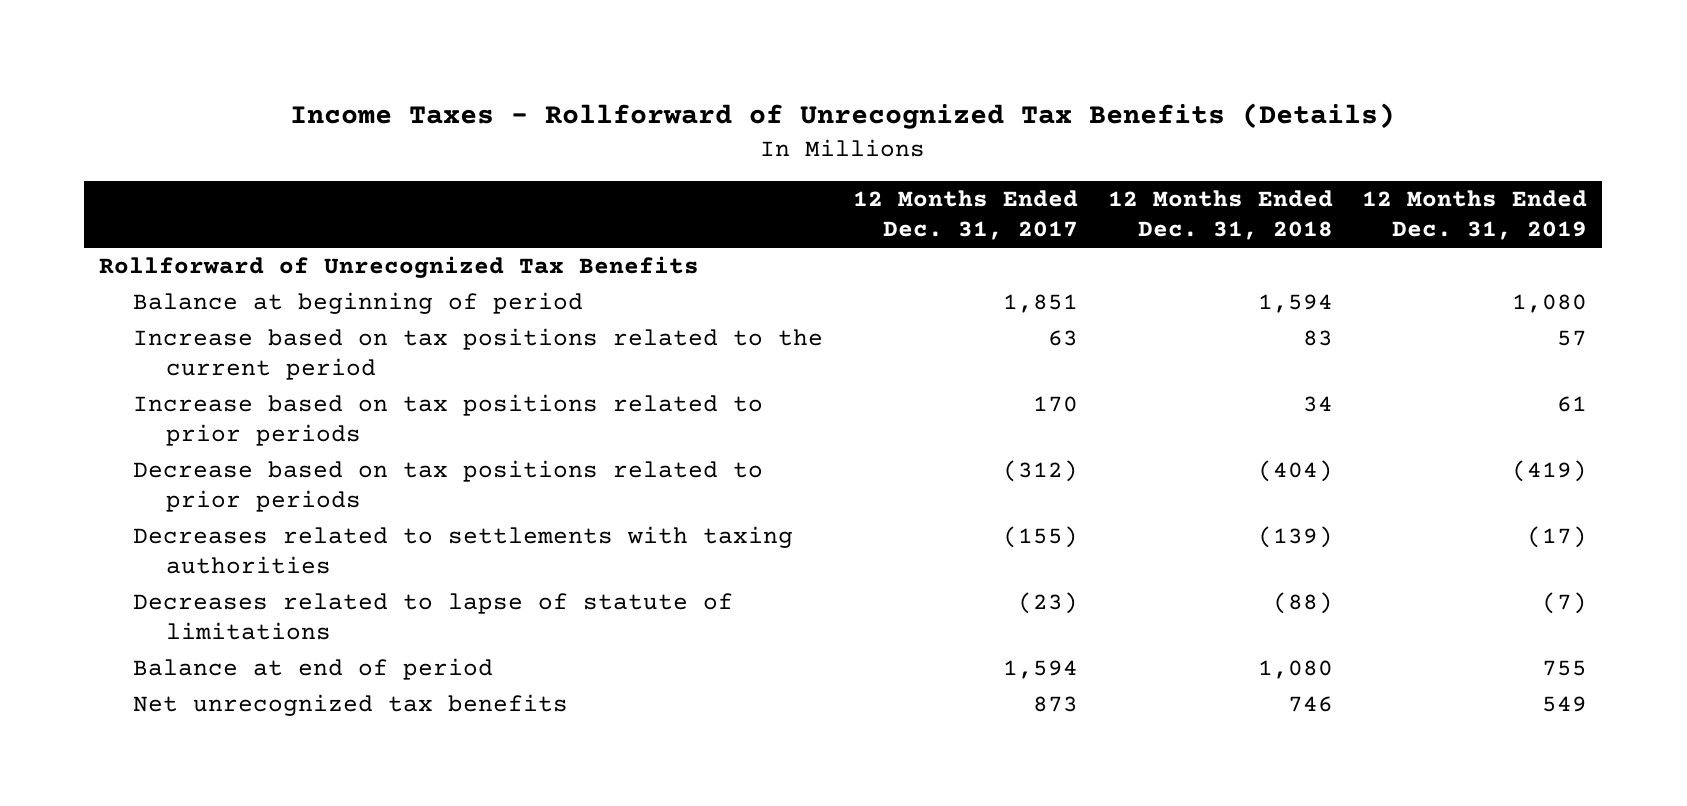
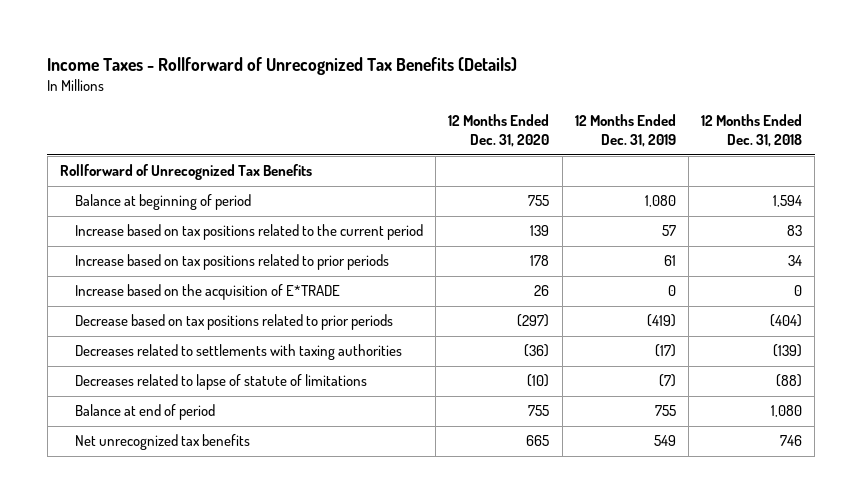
[852,190,1078,241] 12 Months Ended Dec. 31, 2017 -> none
none -> [448,114,550,148] 12 Months Ended Dec. 31, 2020
none -> [74,284,340,301] Increase based on the acquisition of E*TRADE

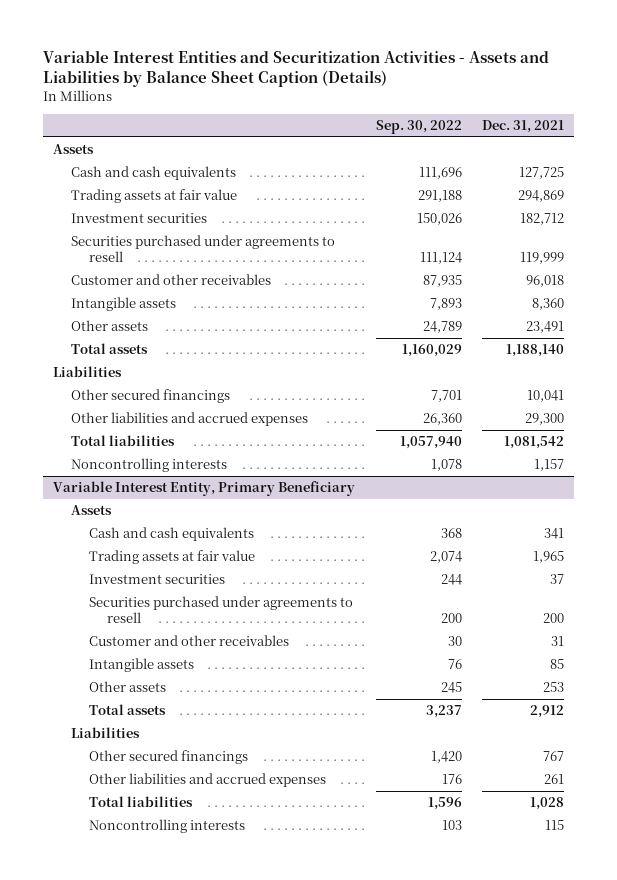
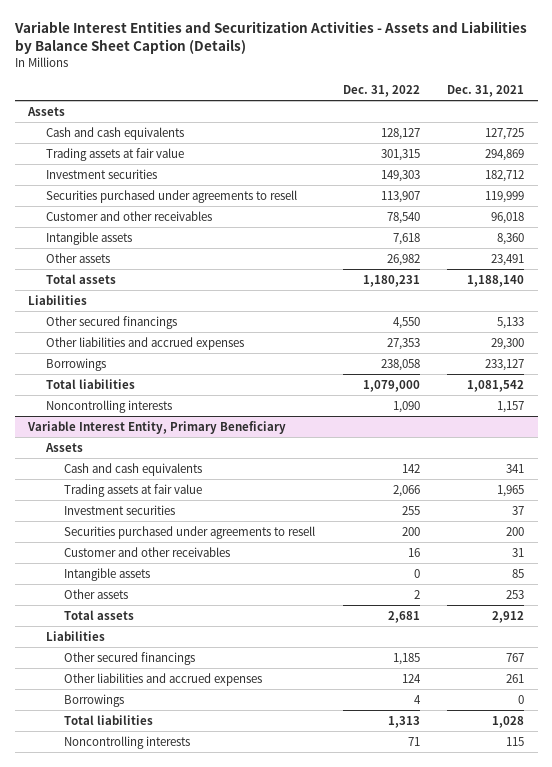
[375,120,462,135] Sep. 30, 2022 -> none
none -> [342,84,420,97] Dec. 31, 2022
[527,390,565,403] 10,041 -> [496,316,524,329] 5,133
none -> [46,357,107,371] Borrowings
none -> [64,693,125,707] Borrowings

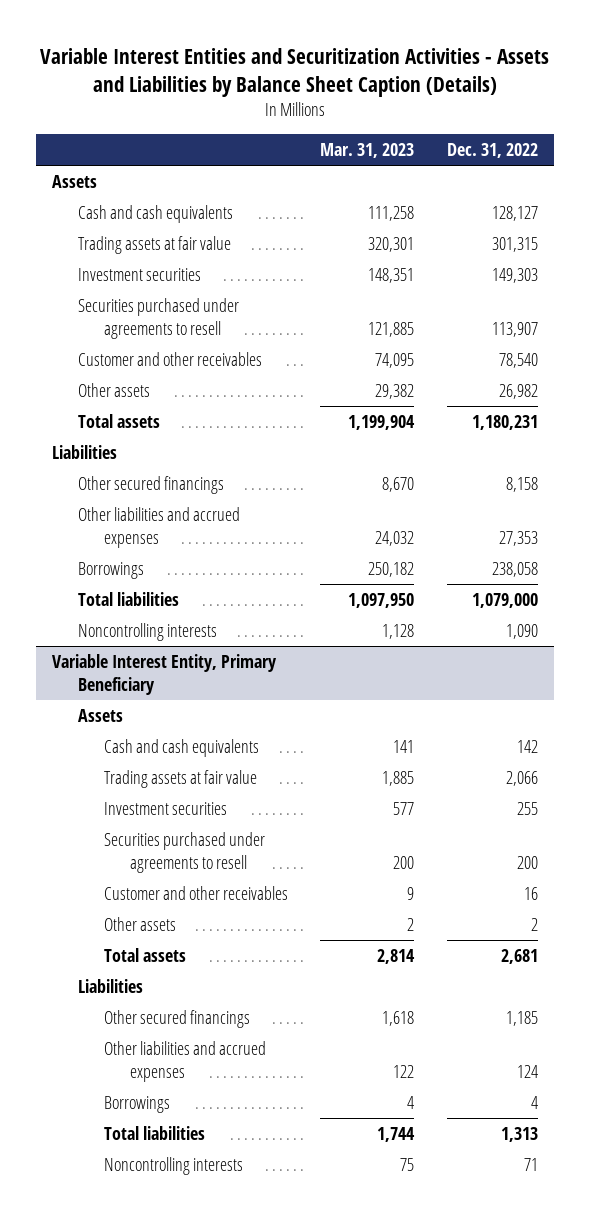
[446,84,524,97] Dec. 31, 2021 -> none
none -> [320,143,415,159] Mar. 31, 2023
[46,231,133,245] Intangible assets -> none
[392,316,420,329] 4,550 -> [506,476,539,492] 8,158
[64,567,151,581] Intangible assets -> none

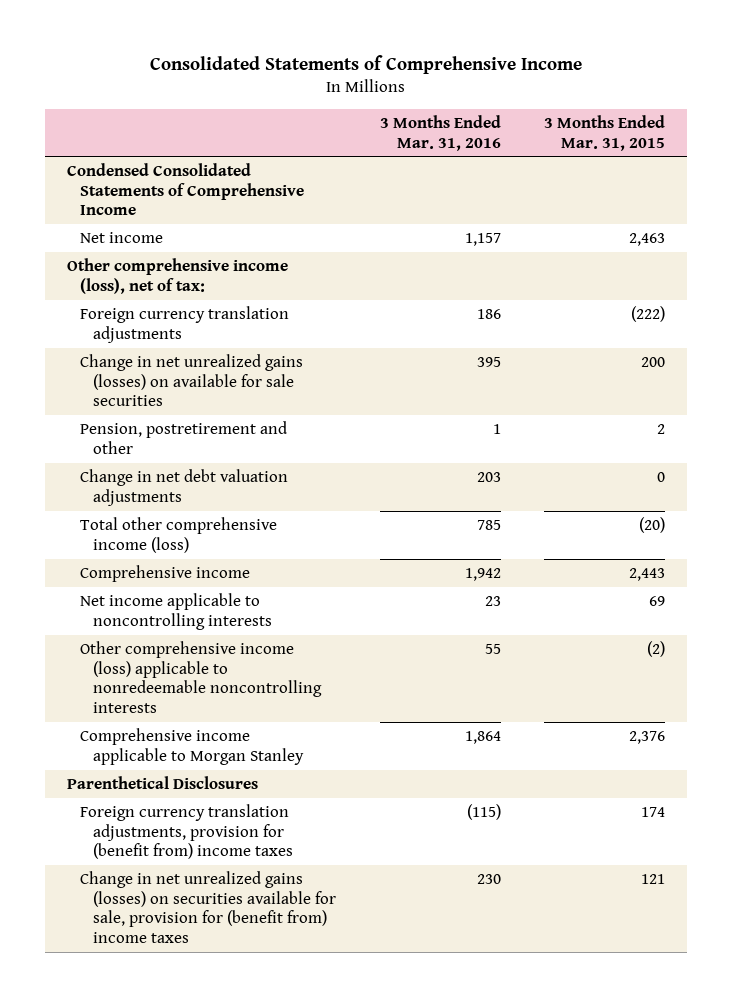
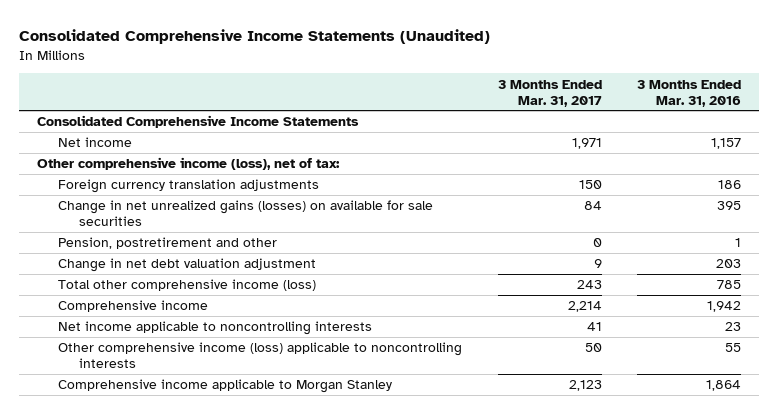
[149,55,582,75] Consolidated Statements of Comprehensive Income -> [19,28,491,44] Consolidated Comprehensive Income Statements (Unaudited)
[544,114,666,151] 3 Months Ended Mar. 31, 2015 -> none
none -> [497,79,602,107] 3 Months Ended Mar. 31, 2017
[66,163,304,216] Condensed Consolidated Statements of Comprehensive Income -> [37,115,360,129] Consolidated Comprehensive Income Statements
[79,469,288,506] Change in net debt valuation adjustments -> [57,258,316,273] Change in net debt valuation adjustment
[79,641,323,713] Other comprehensive income (loss) applicable to nonredeemable noncontrolling interests -> [57,342,462,369] Other comprehensive income (loss) applicable to noncontrolling interests
[66,776,258,790] Parenthetical Disclosures -> none
[79,804,294,860] Foreign currency translation adjustments, provision for (benefit from) income taxes -> none
[79,871,337,943] Change in net unrealized gains (losses) on securities available for sale, provision for (benefit from) income taxes -> none

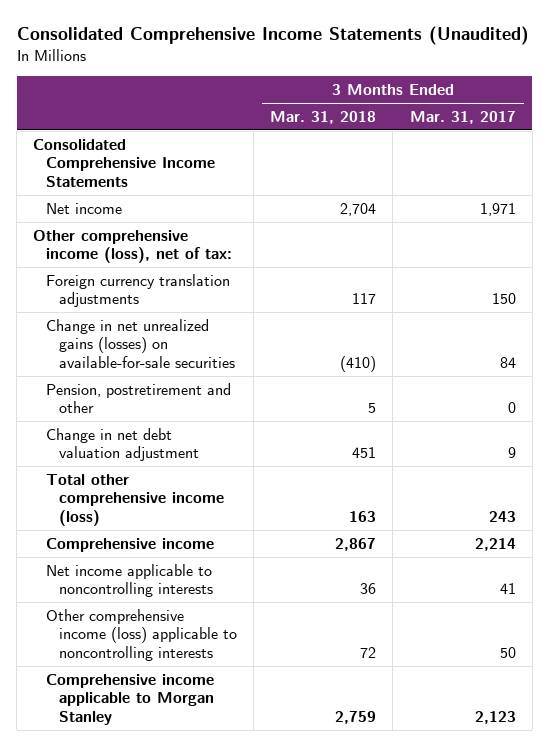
[637,79,742,107] 3 Months Ended Mar. 31, 2016 -> none
none -> [270,110,377,124] Mar. 31, 2018
[57,200,433,227] Change in net unrealized gains (losses) on available for sale securities -> [45,318,235,368] Change in net unrealized gains (losses) on available-for-sale securities

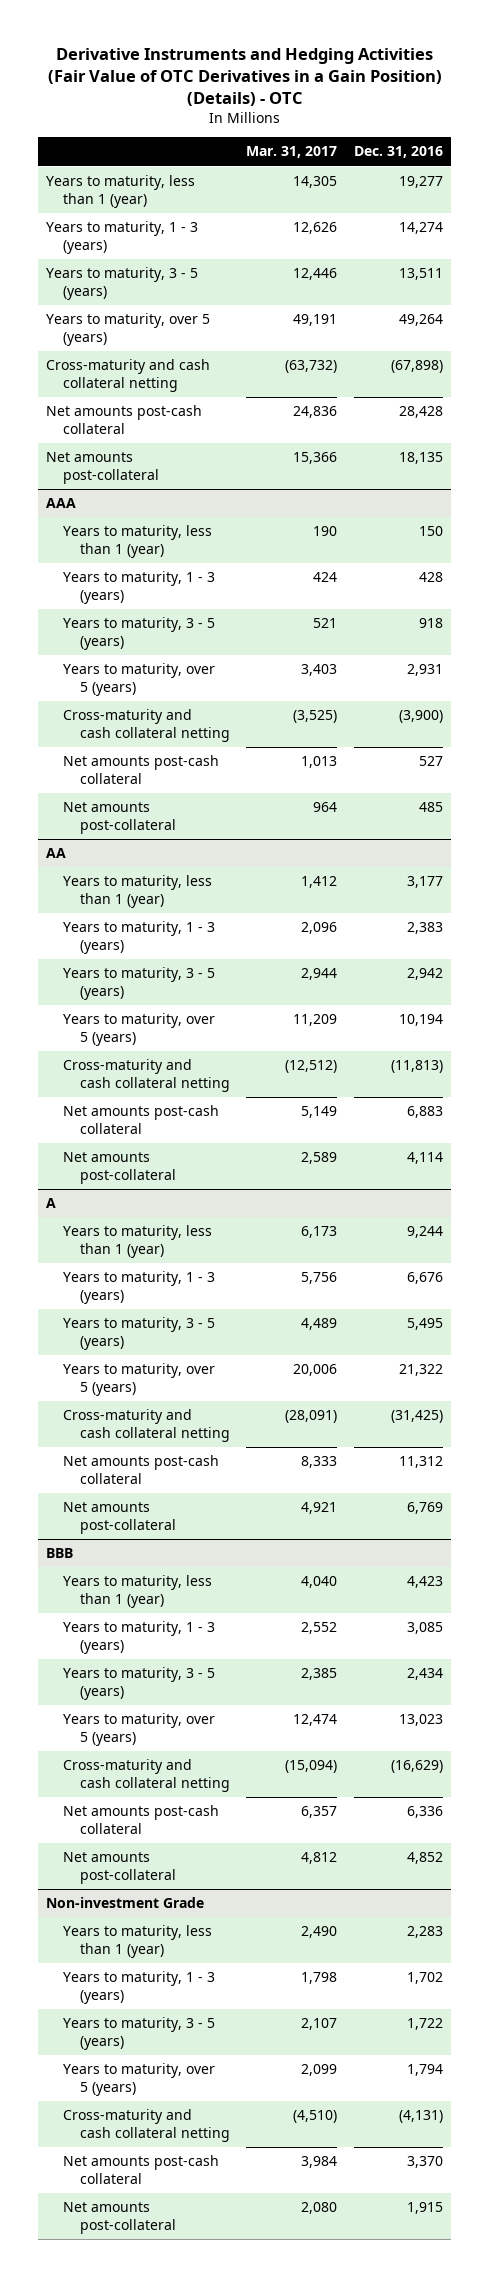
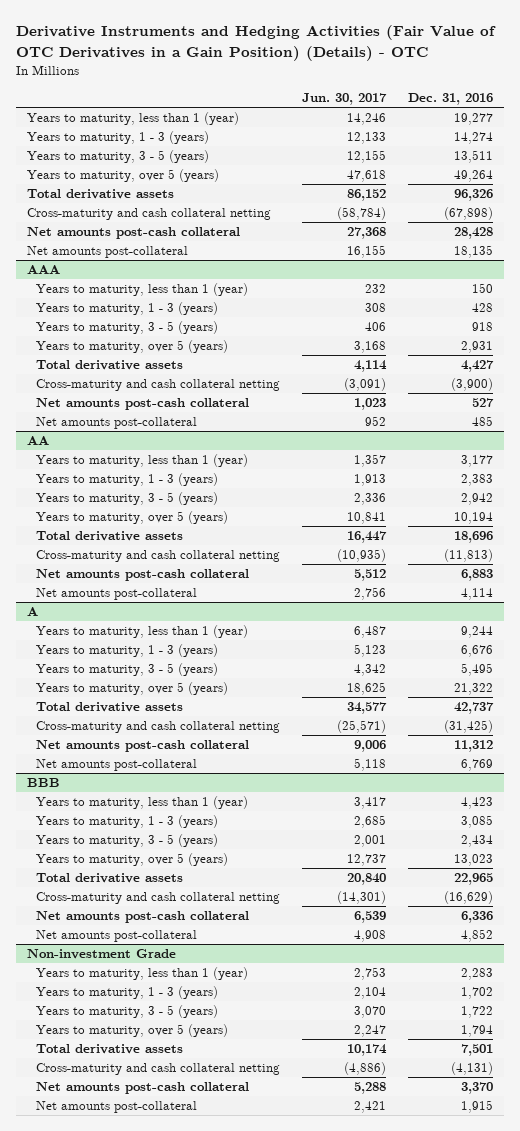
[246,146,338,159] Mar. 31, 2017 -> none
none -> [302,93,388,106] Jun. 30, 2017
none -> [26,189,174,200] Total derivative assets
none -> [36,360,184,371] Total derivative assets
none -> [36,531,184,542] Total derivative assets
none -> [36,702,184,713] Total derivative assets
none -> [36,873,184,884] Total derivative assets
none -> [36,1044,184,1055] Total derivative assets

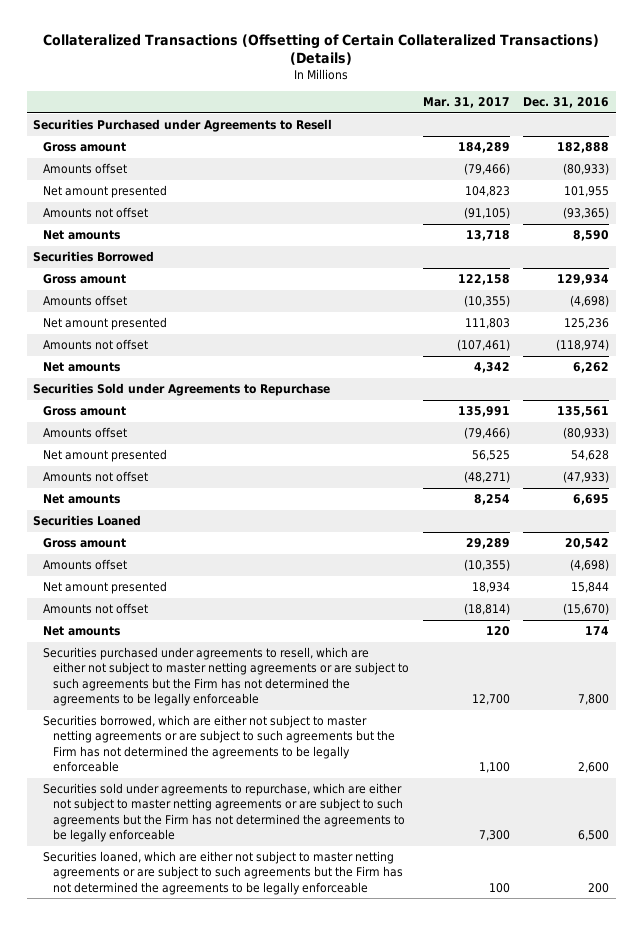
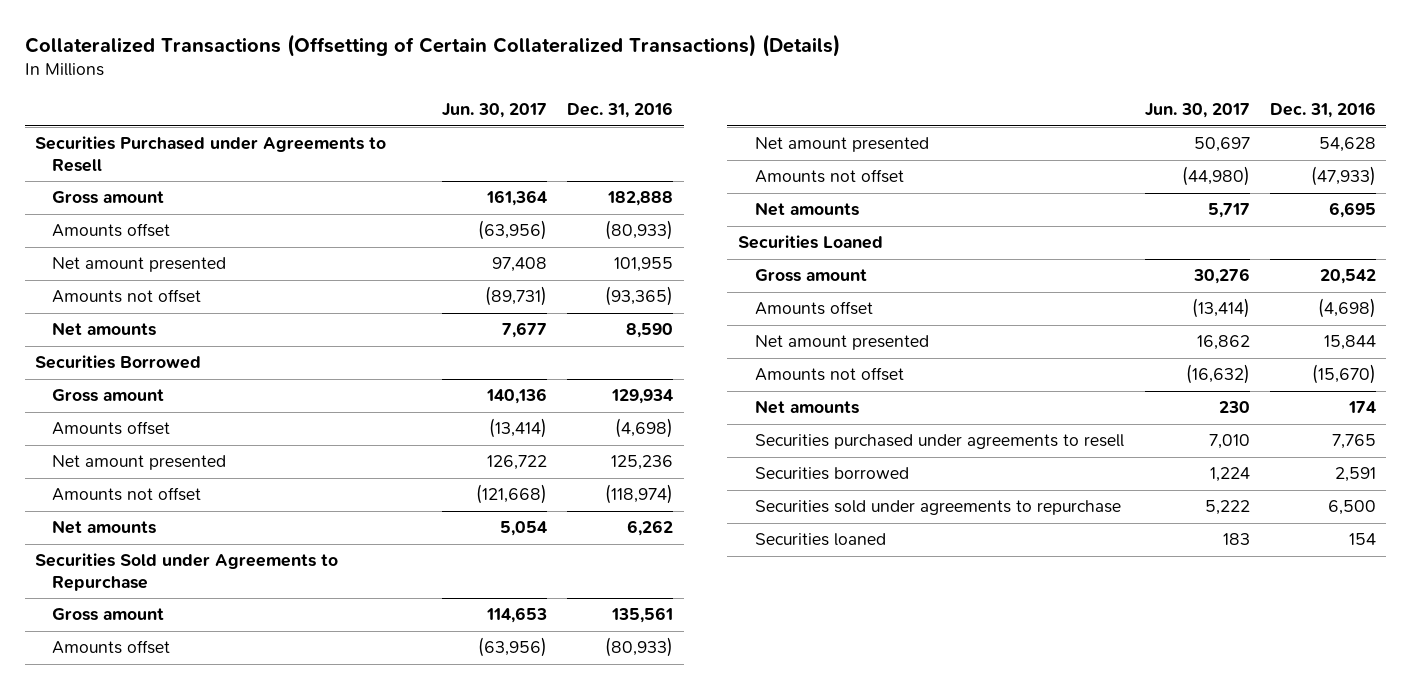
[422,96,510,108] Mar. 31, 2017 -> none
none -> [441,103,547,119] Jun. 30, 2017
[43,715,396,772] Securities borrowed, which are either not subject to master netting agreements or are subject to such agreements but the Firm has not determined the agreements to be legally enforceable -> none
[43,851,404,895] Securities loaned, which are either not subject to master netting agreements or are subject to such agreements but the Firm has not determined the agreements to be legally enforceable -> none
[43,647,410,706] Securities purchased under agreements to resell, which are either not subject to master netting agreements or are subject to such agreements but the Firm has not determined the agreements to be legally enforceable -> [755,434,1125,450] Securities purchased under agreements to resell
[578,693,610,705] 7,800 -> [1332,434,1377,450] 7,765
none -> [755,467,910,481] Securities borrowed
[43,783,406,842] Securities sold under agreements to repurchase, which are either not subject to master netting agreements or are subject to such agreements but the Firm has not determined the agreements to be legally enforceable -> [755,500,1122,516] Securities sold under agreements to repurchase
none -> [755,533,887,547] Securities loaned

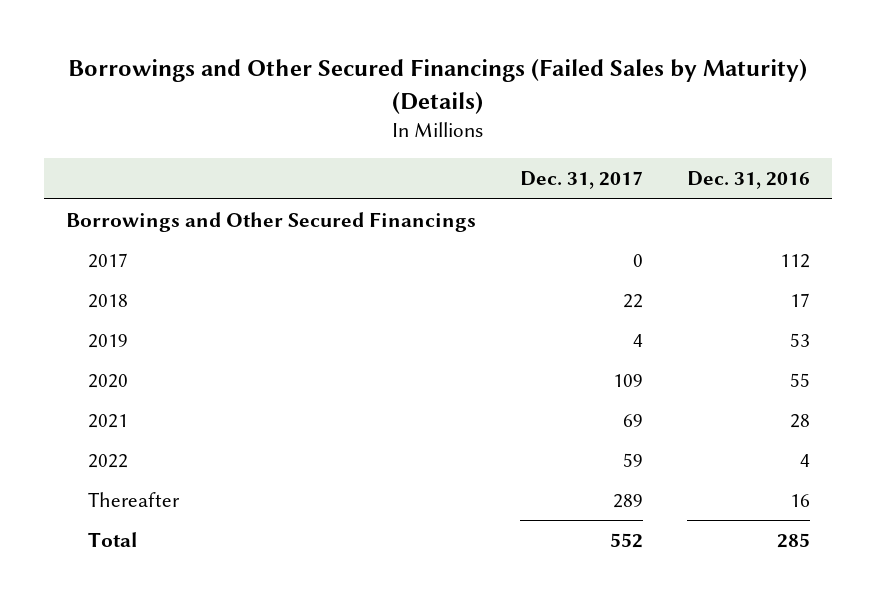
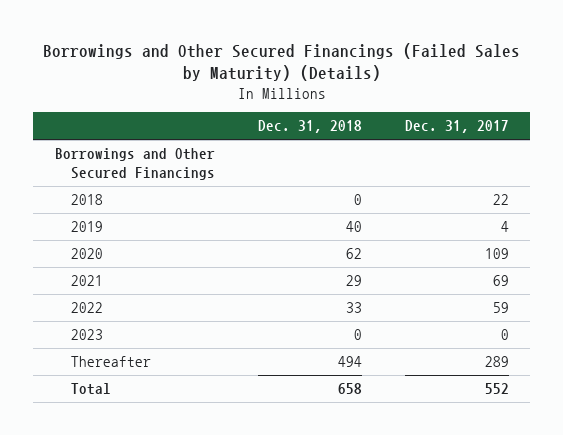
[686,171,810,190] Dec. 31, 2016 -> none
none -> [257,120,362,134] Dec. 31, 2018
[88,253,129,269] 2017 -> none
none -> [71,329,104,341] 2023

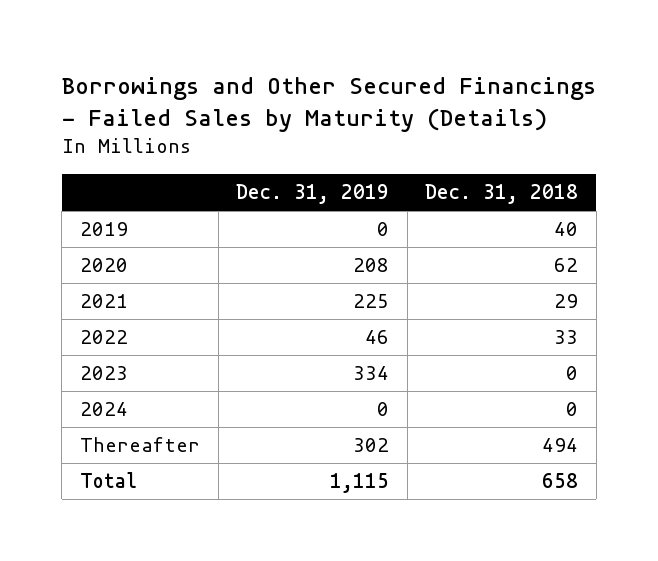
[42,42,520,82] Borrowings and Other Secured Financings (Failed Sales by Maturity) (Details) -> [61,76,596,132] Borrowings and Other Secured Financings - Failed Sales by Maturity (Details)
[404,120,509,134] Dec. 31, 2017 -> none
none -> [236,184,390,205] Dec. 31, 2019
[54,148,216,180] Borrowings and Other Secured Financings -> none
[71,194,104,206] 2018 -> none
none -> [80,402,129,417] 2024

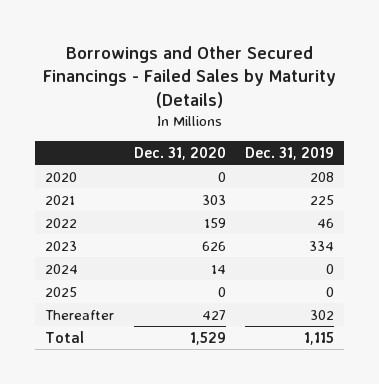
[425,184,579,205] Dec. 31, 2018 -> none
none -> [133,146,226,160] Dec. 31, 2020
[80,222,129,237] 2019 -> none
none -> [44,286,77,297] 2025

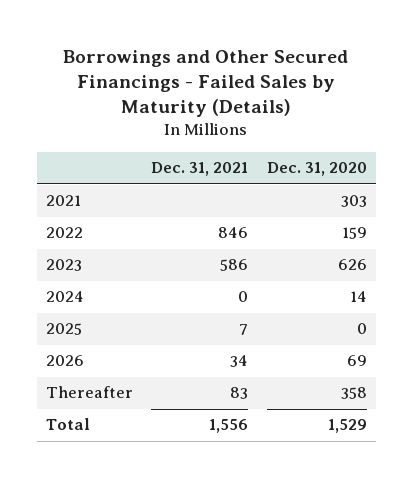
[245,146,335,160] Dec. 31, 2019 -> none
none -> [151,162,249,177] Dec. 31, 2021
[44,171,77,182] 2020 -> none
none -> [46,355,85,367] 2026
[201,309,226,320] 427 -> [340,387,367,400] 358

